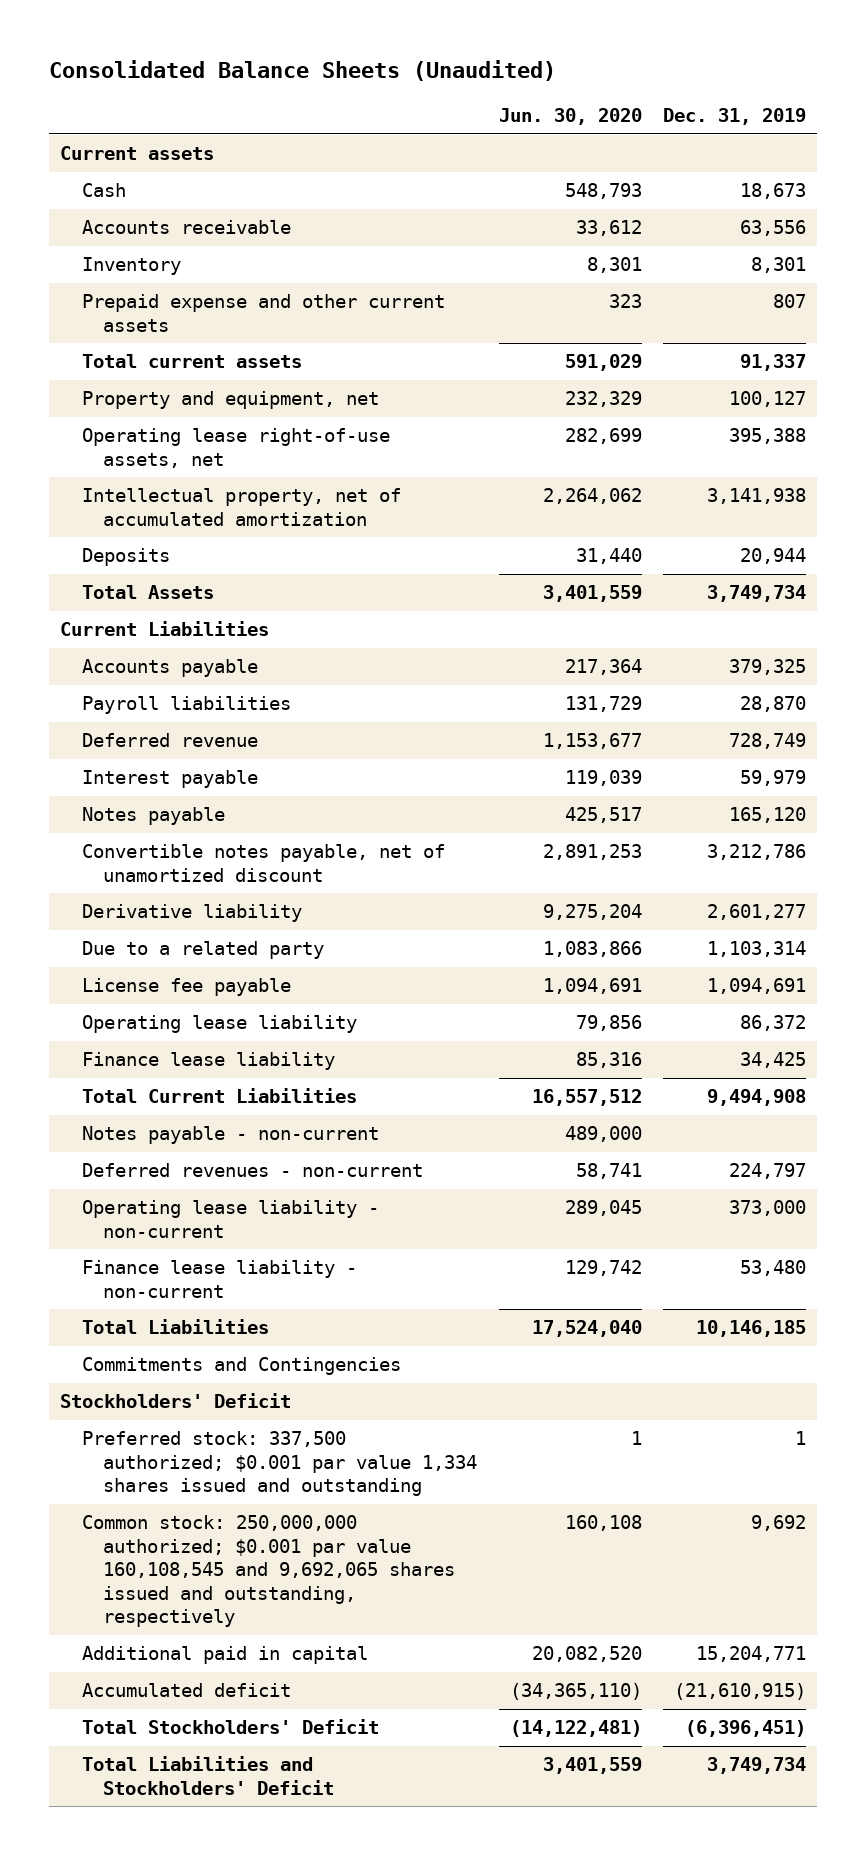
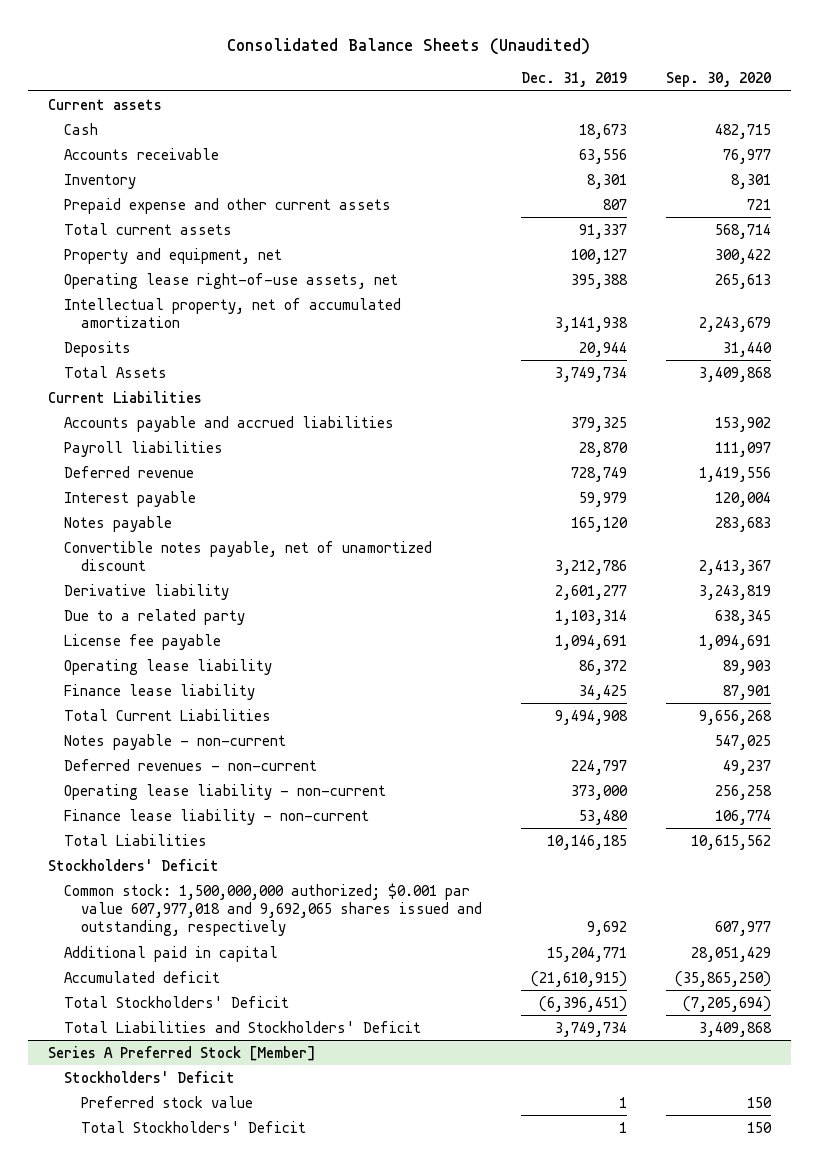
[498,108,642,126] Jun. 30, 2020 -> none
none -> [665,72,771,88] Sep. 30, 2020
[81,659,258,678] Accounts payable -> [64,415,395,432] Accounts payable and accrued liabilities
[81,1357,401,1376] Commitments and Contingencies -> none
[81,1431,478,1497] Preferred stock: 337,500 authorized; $0.001 par value 1,334 shares issued and outstanding -> none
[81,1515,456,1627] Common stock: 250,000,000 authorized; $0.001 par value 160,108,545 and 9,692,065 shares issued and outstanding, respectively -> [64,882,482,937] Common stock: 1,500,000,000 authorized; $0.001 par value 607,977,018 and 9,692,065 shares issued and outstanding, respectively
none -> [47,1045,316,1061] Series A Preferred Stock [Member]
none -> [64,1070,236,1083] Stockholders' Deficit
none -> [80,1095,253,1108] Preferred stock value
none -> [80,1120,306,1133] Total Stockholders' Deficit

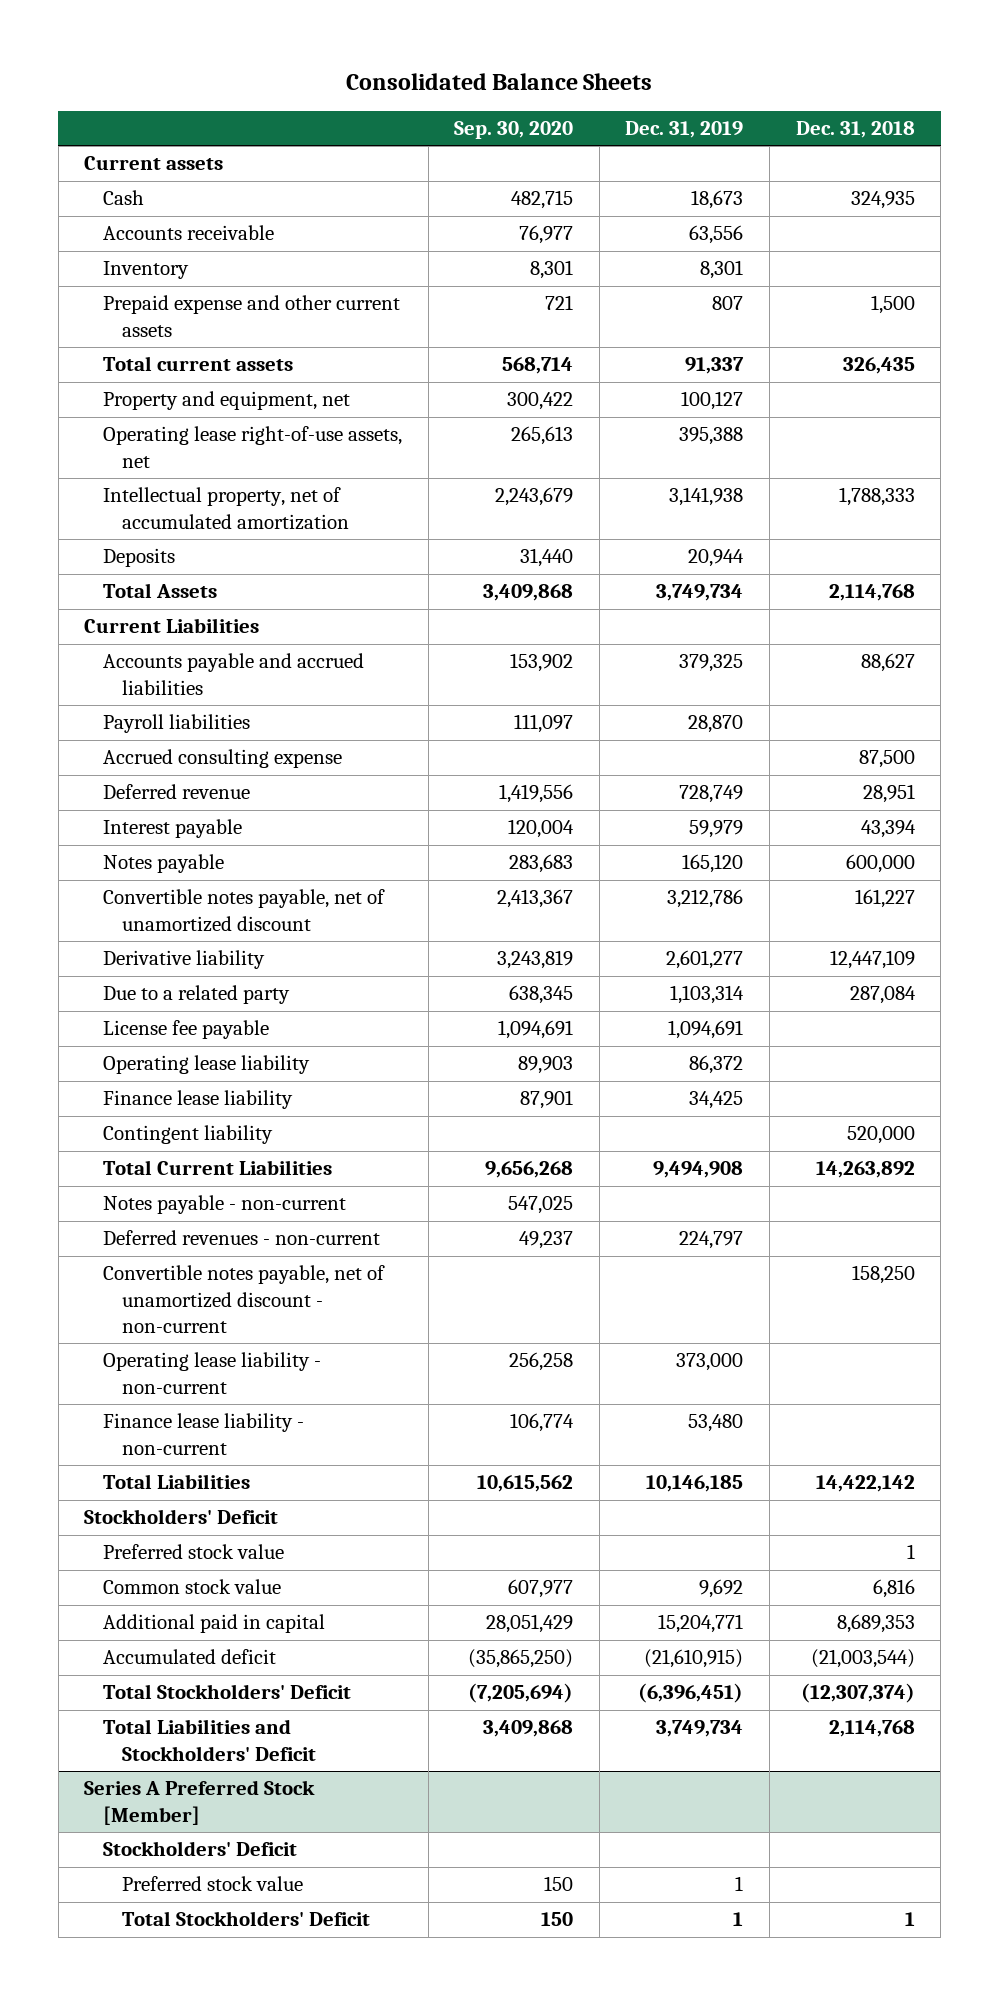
[227,38,591,56] Consolidated Balance Sheets (Unaudited) -> [346,73,653,91] Consolidated Balance Sheets
none -> [795,121,915,139] Dec. 31, 2018
none -> [103,749,343,769] Accrued consulting expense
none -> [103,1125,274,1145] Contingent liability
none -> [103,1265,386,1333] Convertible notes payable, net of unamortized discount - non-current
none -> [103,1544,285,1560] Preferred stock value
[64,882,482,937] Common stock: 1,500,000,000 authorized; $0.001 par value 607,977,018 and 9,692,065 shares issued and outstanding, respectively -> [103,1579,282,1595] Common stock value

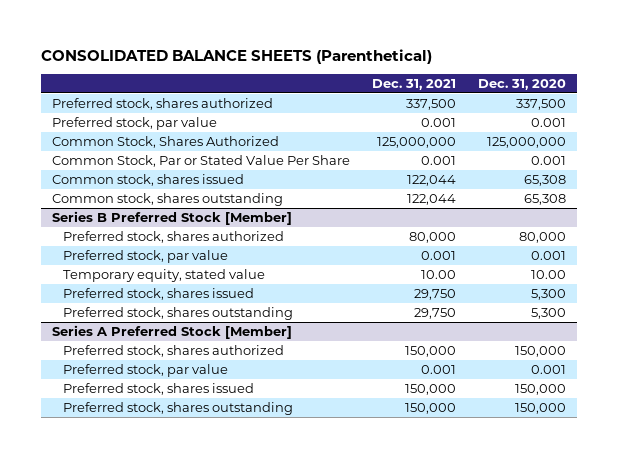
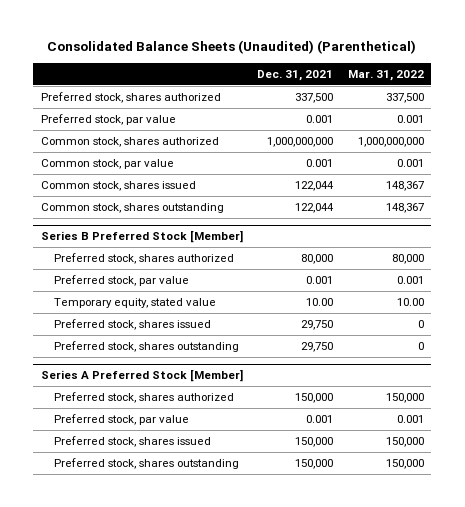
[41,49,433,65] CONSOLIDATED BALANCE SHEETS (Parenthetical) -> [47,40,417,55] Consolidated Balance Sheets (Unaudited) (Parenthetical)
[477,79,566,91] Dec. 31, 2020 -> none
none -> [347,69,424,81] Mar. 31, 2022
[52,135,280,148] Common Stock, Shares Authorized -> [40,137,219,148] Common stock, shares authorized
[377,136,457,148] 125,000,000 -> [267,137,334,148] 1,000,000,000
[52,154,351,167] Common Stock, Par or Stated Value Per Share -> [40,159,174,170] Common stock, par value

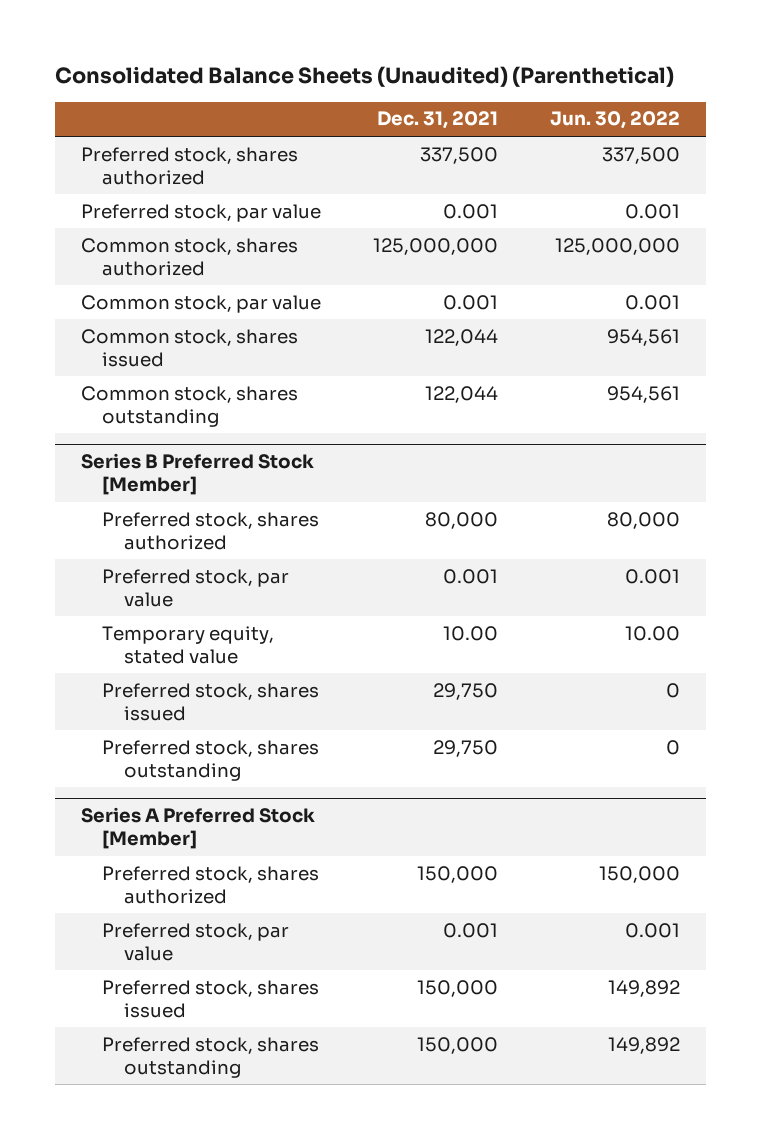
[347,69,424,81] Mar. 31, 2022 -> none
none -> [549,111,680,130] Jun. 30, 2022
[267,137,334,148] 1,000,000,000 -> [372,237,498,255] 125,000,000

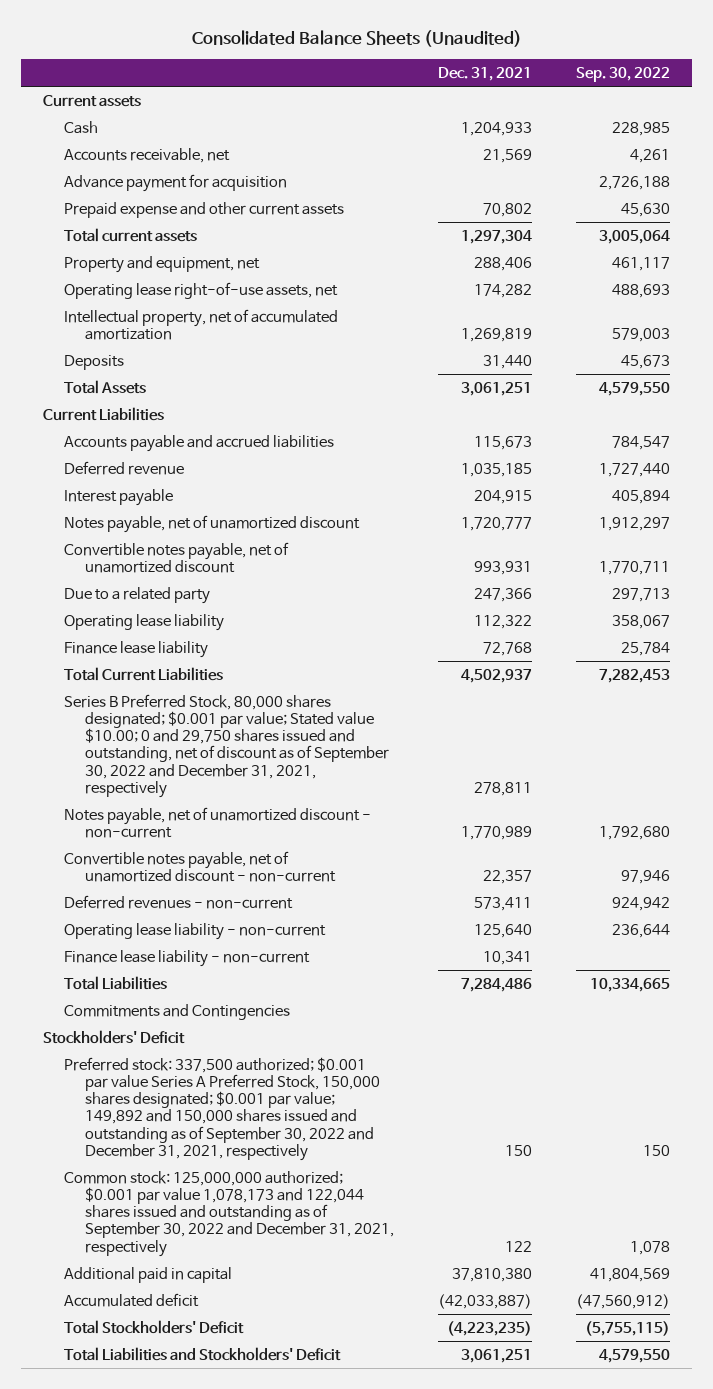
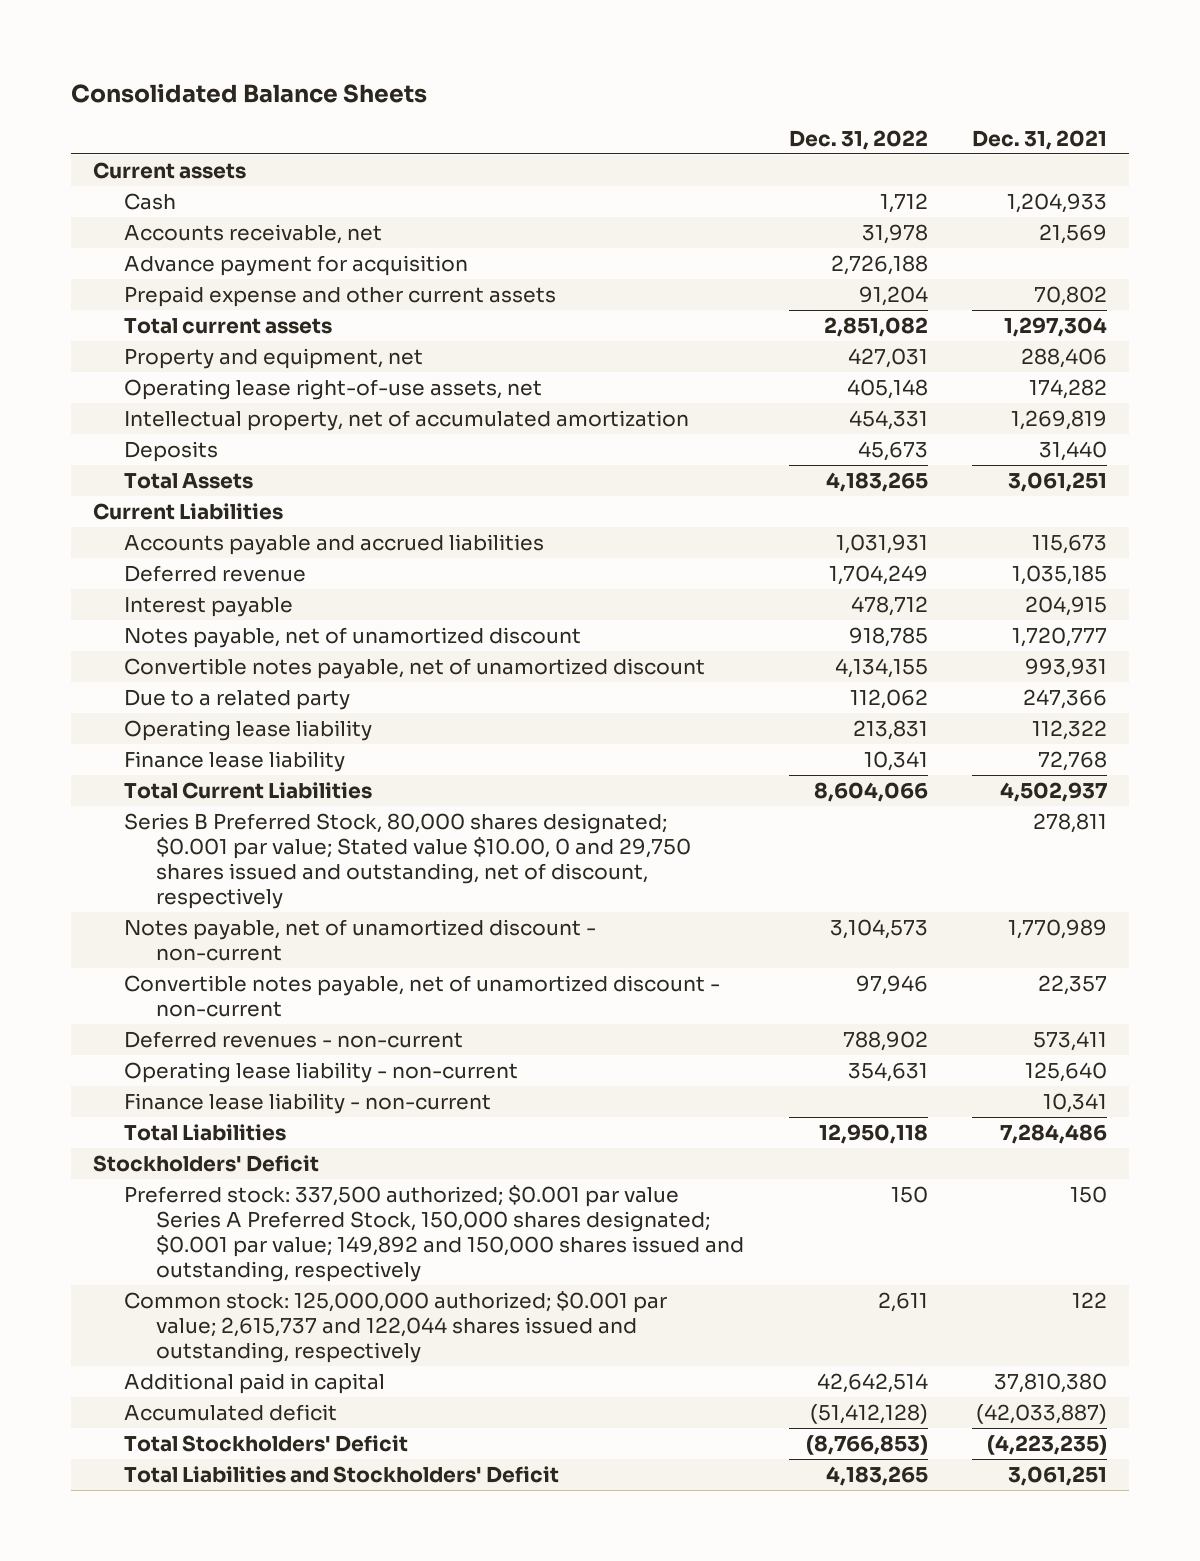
[191,30,522,48] Consolidated Balance Sheets (Unaudited) -> [70,83,427,104] Consolidated Balance Sheets
[576,66,671,82] Sep. 30, 2022 -> none
none -> [788,129,928,150] Dec. 31, 2022
[64,693,390,798] Series B Preferred Stock, 80,000 shares designated; $0.001 par value; Stated value $10.00; 0 and 29,750 shares issued and outstanding, net of discount as of September 30, 2022 and December 31, 2021, respectively -> [124,812,692,909] Series B Preferred Stock, 80,000 shares designated; $0.001 par value; Stated value $10.00, 0 and 29,750 shares issued and outstanding, net of discount, respectively
[64,1003,291,1020] Commitments and Contingencies -> none
[64,1056,381,1161] Preferred stock: 337,500 authorized; $0.001 par value Series A Preferred Stock, 150,000 shares designated; $0.001 par value; 149,892 and 150,000 shares issued and outstanding as of September 30, 2022 and December 31, 2021, respectively -> [124,1184,745,1282] Preferred stock: 337,500 authorized; $0.001 par value Series A Preferred Stock, 150,000 shares designated; $0.001 par value; 149,892 and 150,000 shares issued and outstanding, respectively
[64,1170,395,1257] Common stock: 125,000,000 authorized; $0.001 par value 1,078,173 and 122,044 shares issued and outstanding as of September 30, 2022 and December 31, 2021, respectively -> [124,1290,668,1363] Common stock: 125,000,000 authorized; $0.001 par value; 2,615,737 and 122,044 shares issued and outstanding, respectively

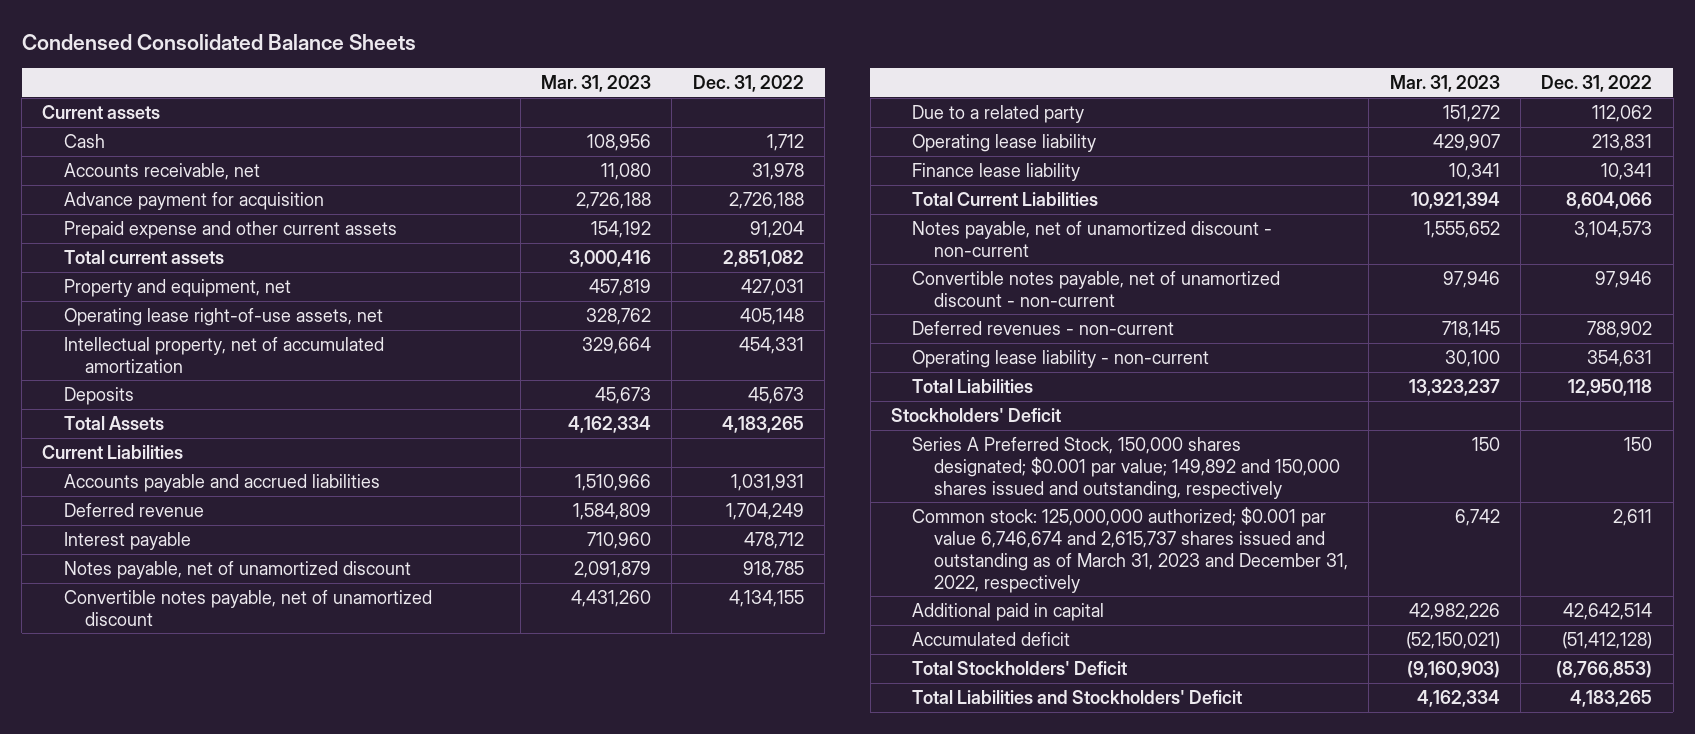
[70,83,427,104] Consolidated Balance Sheets -> [21,33,416,50] Condensed Consolidated Balance Sheets
[972,129,1108,150] Dec. 31, 2021 -> none
none -> [541,74,652,92] Mar. 31, 2023
[124,812,692,909] Series B Preferred Stock, 80,000 shares designated; $0.001 par value; Stated value $10.00, 0 and 29,750 shares issued and outstanding, net of discount, respectively -> none
[124,1092,492,1114] Finance lease liability - non-current -> none
[124,1184,745,1282] Preferred stock: 337,500 authorized; $0.001 par value Series A Preferred Stock, 150,000 shares designated; $0.001 par value; 149,892 and 150,000 shares issued and outstanding, respectively -> [912,436,1340,499] Series A Preferred Stock, 150,000 shares designated; $0.001 par value; 149,892 and 150,000 shares issued and outstanding, respectively
[124,1290,668,1363] Common stock: 125,000,000 authorized; $0.001 par value; 2,615,737 and 122,044 shares issued and outstanding, respectively -> [912,506,1348,593] Common stock: 125,000,000 authorized; $0.001 par value 6,746,674 and 2,615,737 shares issued and outstanding as of March 31, 2023 and December 31, 2022, respectively

